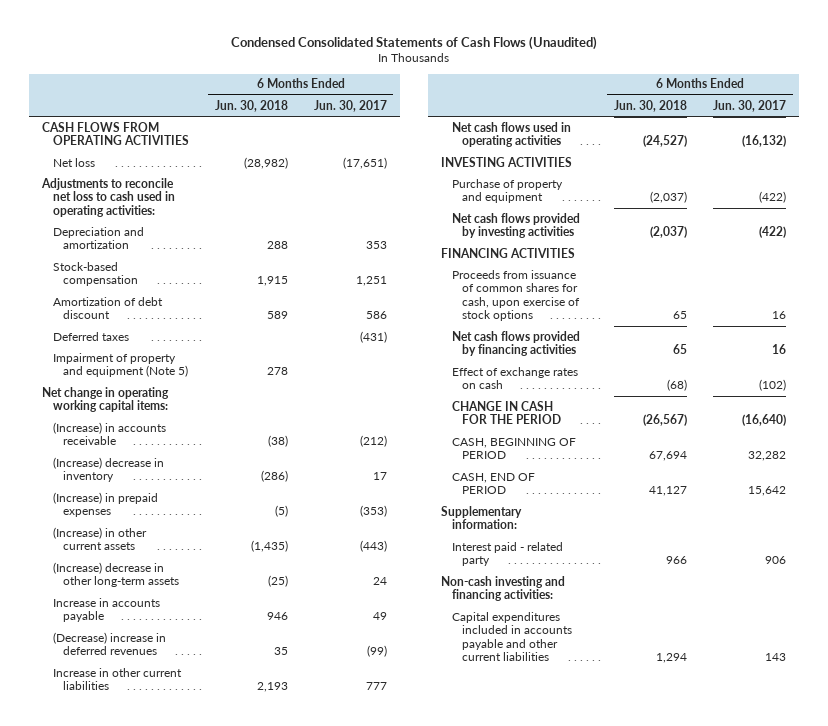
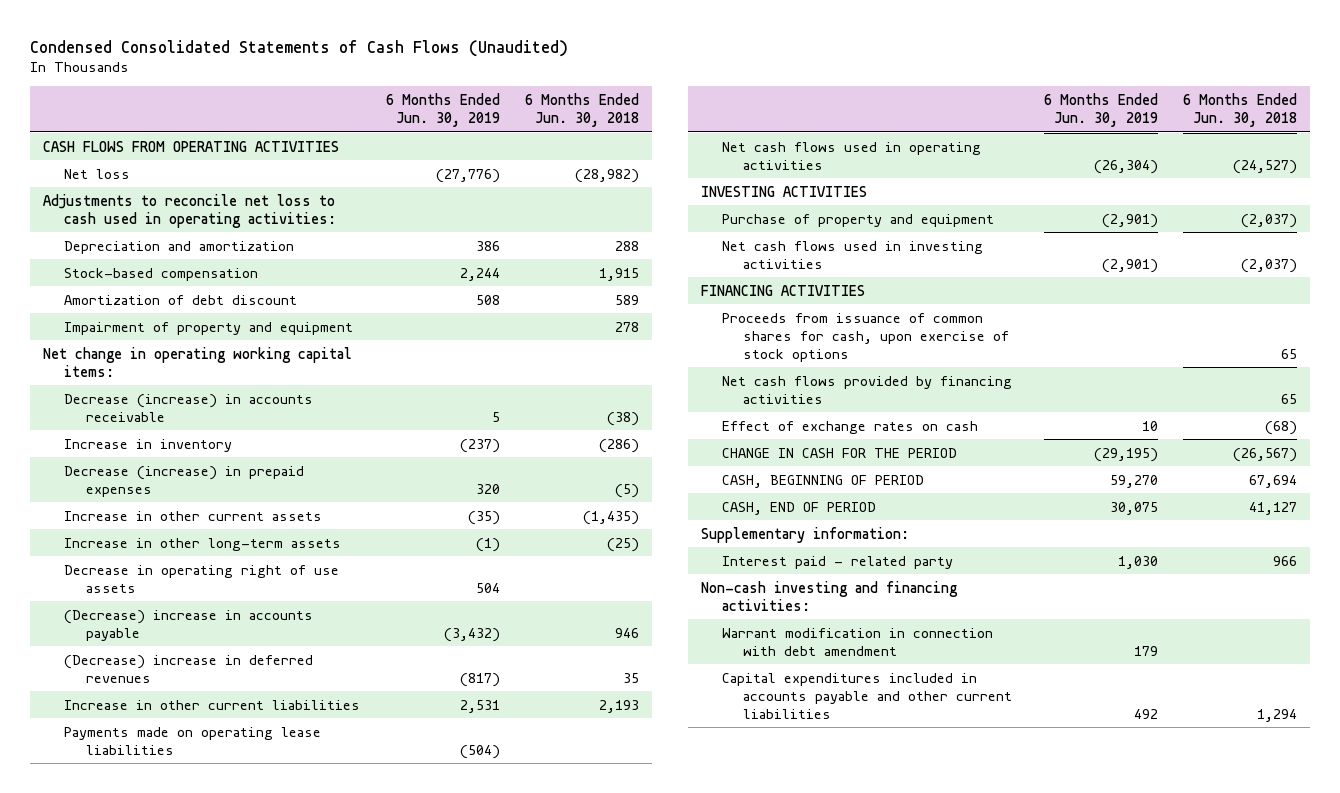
[313,99,387,112] Jun. 30, 2017 -> none
none -> [385,93,500,128] 6 Months Ended Jun. 30, 2019
[52,331,129,341] Deferred taxes -> none
[52,352,189,378] Impairment of property and equipment (Note 5) -> [64,321,354,335] Impairment of property and equipment
[52,421,166,446] (Increase) in accounts receivable -> [64,393,314,422] Decrease (increase) in accounts receivable
[52,456,164,483] (Increase) decrease in inventory -> [64,438,233,452] Increase in inventory
[52,491,158,518] (Increase) in prepaid expenses -> [64,465,305,497] Decrease (increase) in prepaid expenses
[52,526,147,551] (Increase) in other current assets -> [64,510,323,521] Increase in other current assets
[52,561,180,588] (Increase) decrease in other long-term assets -> [64,537,342,551] Increase in other long-term assets
none -> [64,564,340,593] Decrease in operating right of use assets
[52,597,160,623] Increase in accounts payable -> [64,609,314,641] (Decrease) increase in accounts payable
none -> [64,726,322,755] Payments made on operating lease liabilities
[451,212,580,239] Net cash flows provided by investing activities -> [722,240,984,269] Net cash flows used in investing activities
none -> [722,627,994,656] Warrant modification in connection with debt amendment

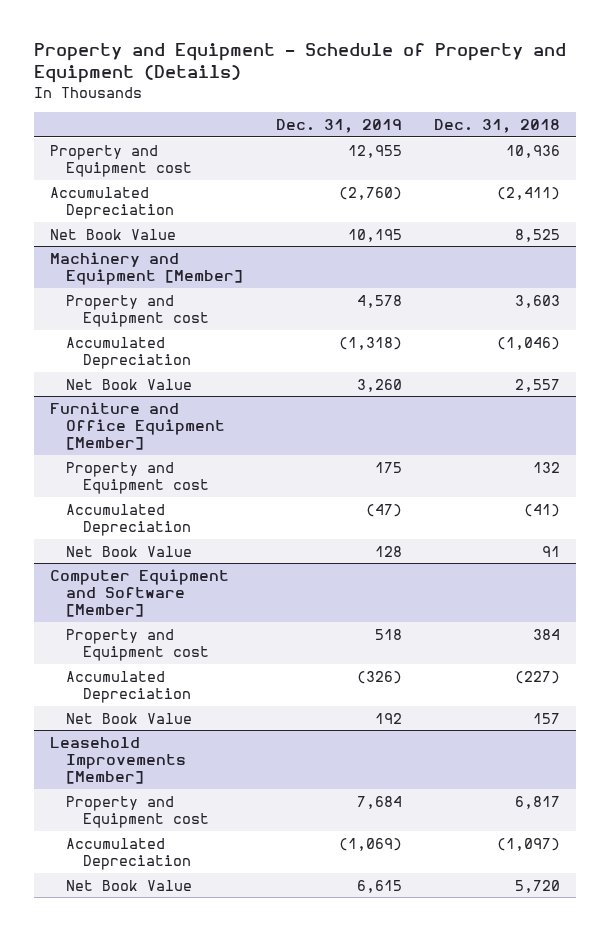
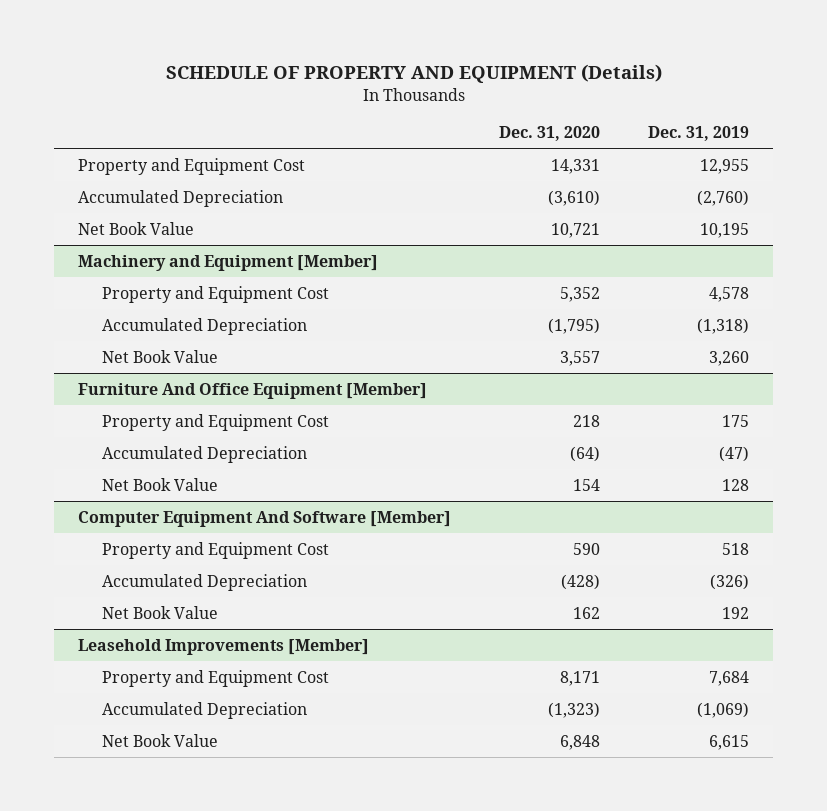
[34,43,567,84] Property and Equipment - Schedule of Property and Equipment (Details) -> [165,63,662,83] SCHEDULE OF PROPERTY AND EQUIPMENT (Details)
[434,118,561,133] Dec. 31, 2018 -> none
none -> [499,126,601,142] Dec. 31, 2020
[50,144,193,177] Property and Equipment cost -> [78,157,306,175] Property and Equipment Cost
[66,294,209,327] Property and Equipment cost -> [101,285,329,303] Property and Equipment Cost
[50,401,226,450] Furniture and Office Equipment [Member] -> [78,382,428,399] Furniture And Office Equipment [Member]
[66,461,209,494] Property and Equipment cost -> [101,413,329,431] Property and Equipment Cost
[50,568,230,617] Computer Equipment and Software [Member] -> [78,510,452,527] Computer Equipment And Software [Member]
[66,628,209,661] Property and Equipment cost -> [101,541,329,559] Property and Equipment Cost
[66,795,209,828] Property and Equipment cost -> [101,669,329,687] Property and Equipment Cost

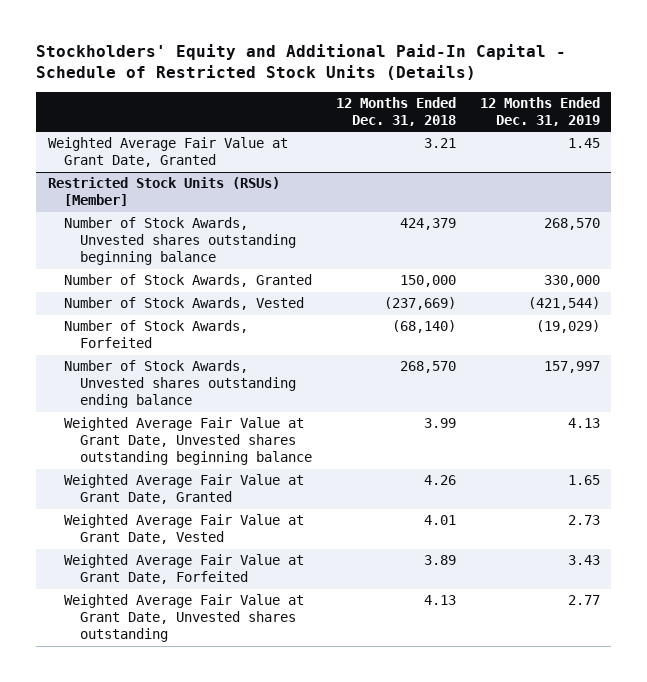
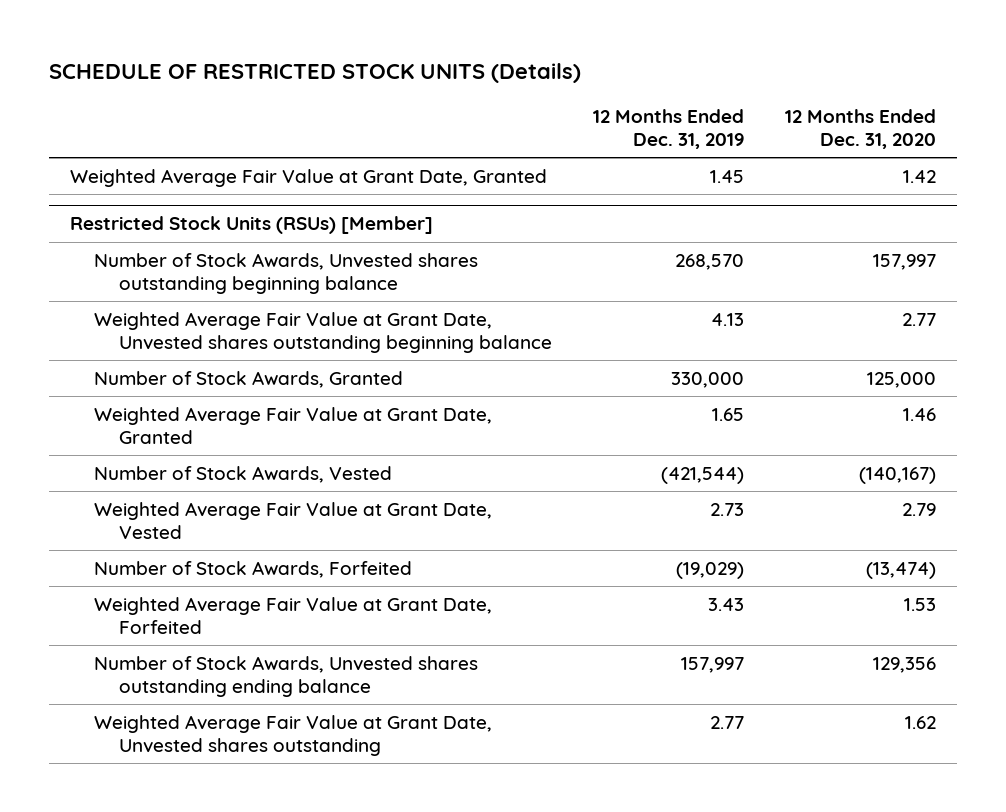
[36,44,567,81] Stockholders' Equity and Additional Paid-In Capital - Schedule of Restricted Stock Units (Details) -> [49,62,582,83] SCHEDULE OF RESTRICTED STOCK UNITS (Details)
[335,96,456,126] 12 Months Ended Dec. 31, 2018 -> none
none -> [785,109,937,149] 12 Months Ended Dec. 31, 2020
[63,274,312,288] Number of Stock Awards, Granted -> [94,371,404,389] Number of Stock Awards, Granted
[63,297,304,311] Number of Stock Awards, Vested -> [94,466,393,484] Number of Stock Awards, Vested
[63,320,248,349] Number of Stock Awards, Forfeited -> [94,561,413,579] Number of Stock Awards, Forfeited
[63,360,297,409] Number of Stock Awards, Unvested shares outstanding ending balance -> [94,656,479,697] Number of Stock Awards, Unvested shares outstanding ending balance

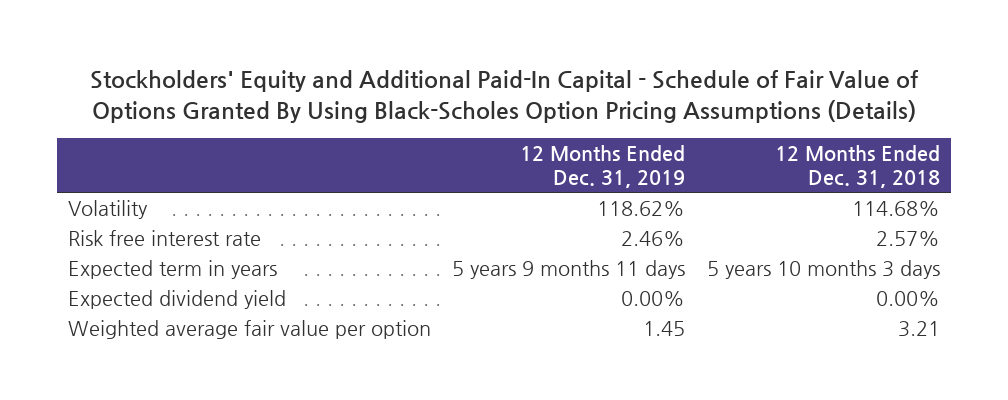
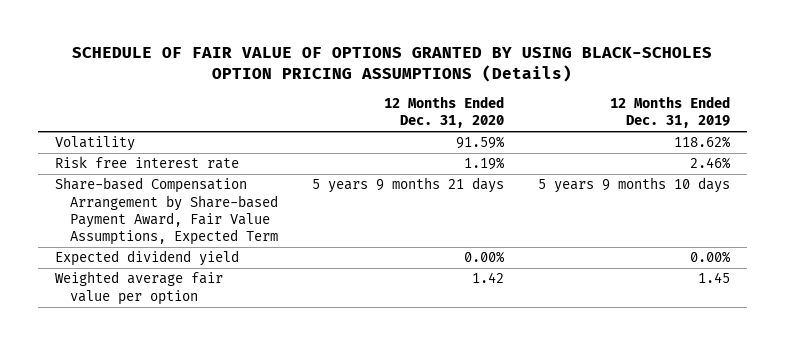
[89,70,919,124] Stockholders' Equity and Additional Paid-In Capital - Schedule of Fair Value of Options Granted By Using Black-Scholes Option Pricing Assumptions (Details) -> [72,47,713,83] SCHEDULE OF FAIR VALUE OF OPTIONS GRANTED BY USING BLACK-SCHOLES OPTION PRICING ASSUMPTIONS (Details)
[775,145,941,188] 12 Months Ended Dec. 31, 2018 -> none
none -> [383,95,504,129] 12 Months Ended Dec. 31, 2020
[67,260,277,280] Expected term in years -> none
none -> [54,177,278,246] Share-based Compensation Arrangement by Share-based Payment Award, Fair Value Assumptions, Expected Term

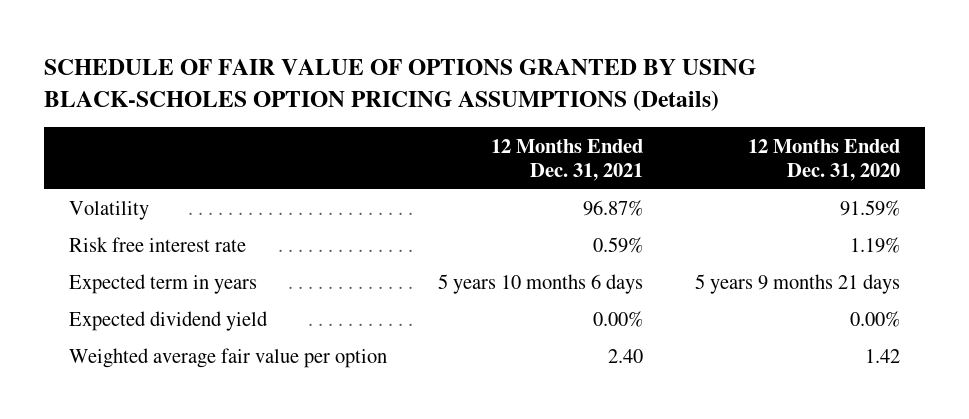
[609,95,730,129] 12 Months Ended Dec. 31, 2019 -> none
none -> [491,138,644,181] 12 Months Ended Dec. 31, 2021
[54,177,278,246] Share-based Compensation Arrangement by Share-based Payment Award, Fair Value Assumptions, Expected Term -> [69,274,258,295] Expected term in years

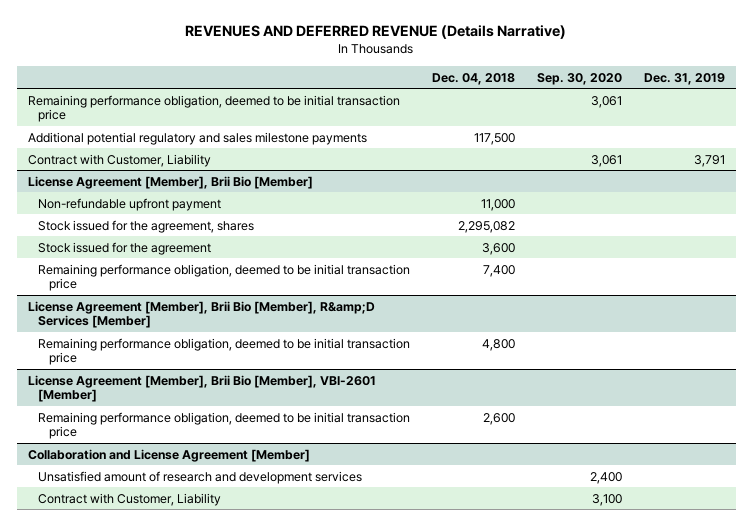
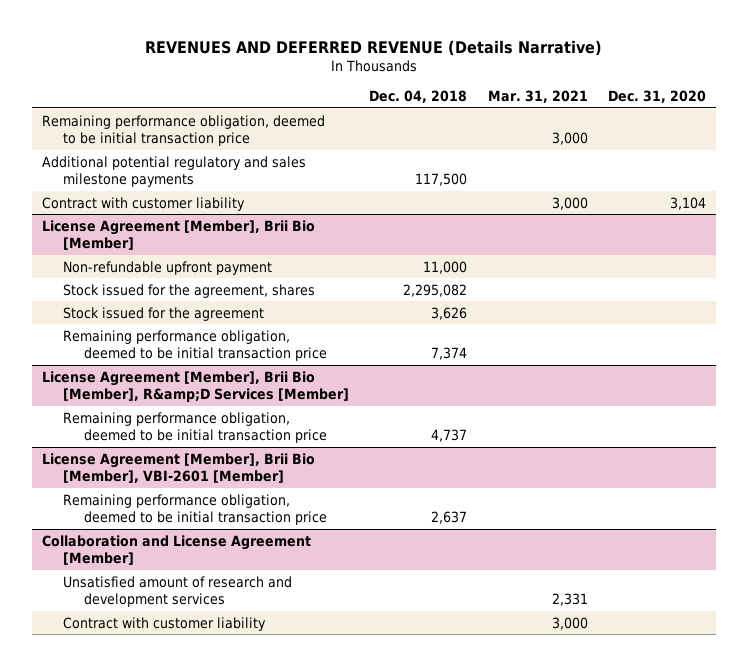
[536,72,622,85] Sep. 30, 2020 -> none
[643,72,725,85] Dec. 31, 2019 -> none
none -> [487,89,588,103] Mar. 31, 2021
none -> [607,89,706,103] Dec. 31, 2020
[27,153,211,167] Contract with Customer, Liability -> [42,196,246,211] Contract with customer liability
[482,242,516,255] 3,600 -> [431,306,468,320] 3,626
[483,264,516,277] 7,400 -> [431,346,468,360] 7,374
[482,338,516,351] 4,800 -> [431,428,468,442] 4,737
[483,412,516,425] 2,600 -> [431,510,468,524] 2,637
[38,492,222,506] Contract with Customer, Liability -> [63,616,267,631] Contract with customer liability

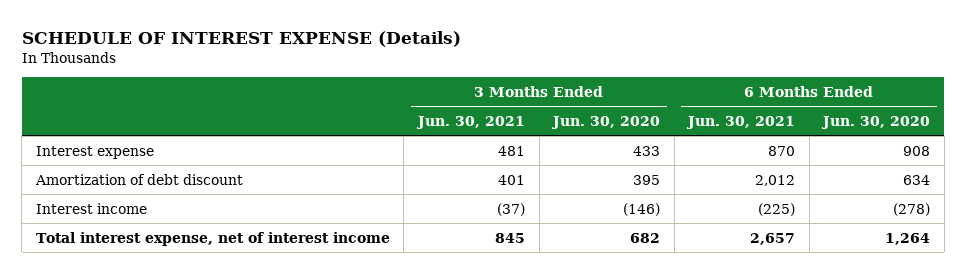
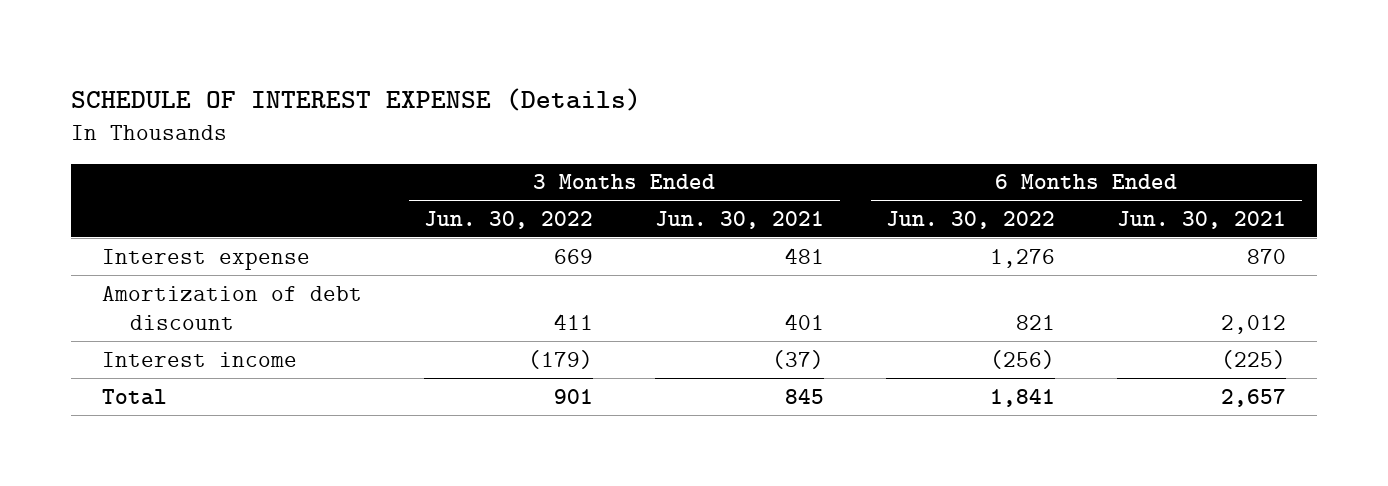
[551,115,661,129] Jun. 30, 2020 -> none
[821,115,931,129] Jun. 30, 2020 -> none
none -> [424,210,594,229] Jun. 30, 2022
none -> [886,210,1056,229] Jun. 30, 2022
[35,231,390,246] Total interest expense, net of interest income -> [102,388,168,405] Total

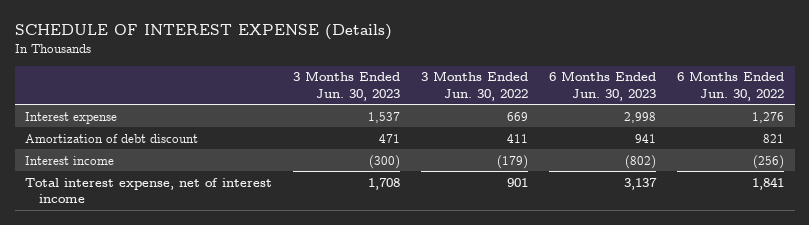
[655,210,825,229] Jun. 30, 2021 -> none
[1117,210,1287,229] Jun. 30, 2021 -> none
none -> [293,71,401,101] 3 Months Ended Jun. 30, 2023
none -> [549,71,657,101] 6 Months Ended Jun. 30, 2023
[102,388,168,405] Total -> [25,177,273,203] Total interest expense, net of interest income

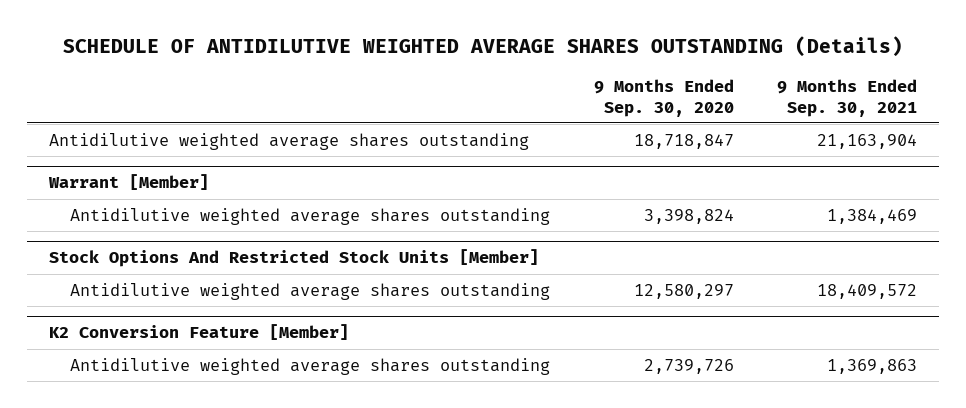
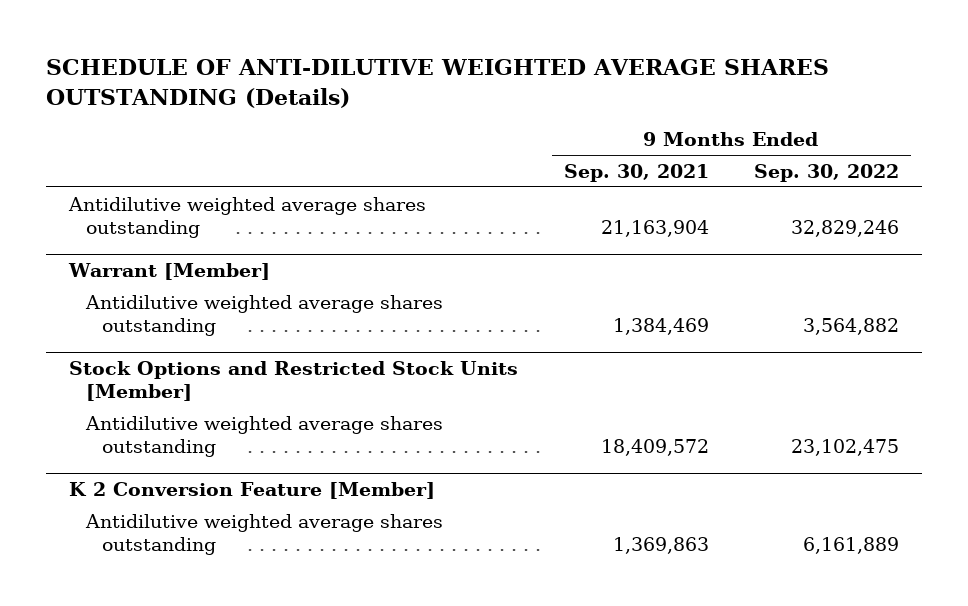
[63,36,904,58] SCHEDULE OF ANTIDILUTIVE WEIGHTED AVERAGE SHARES OUTSTANDING (Details) -> [46,59,830,108] SCHEDULE OF ANTI-DILUTIVE WEIGHTED AVERAGE SHARES OUTSTANDING (Details)
[593,78,734,117] 9 Months Ended Sep. 30, 2020 -> none
none -> [754,163,900,182] Sep. 30, 2022
[48,249,539,268] Stock Options And Restricted Stock Units [Member] -> [69,361,519,402] Stock Options and Restricted Stock Units [Member]
[48,324,349,341] K2 Conversion Feature [Member] -> [69,482,436,500] K 2 Conversion Feature [Member]

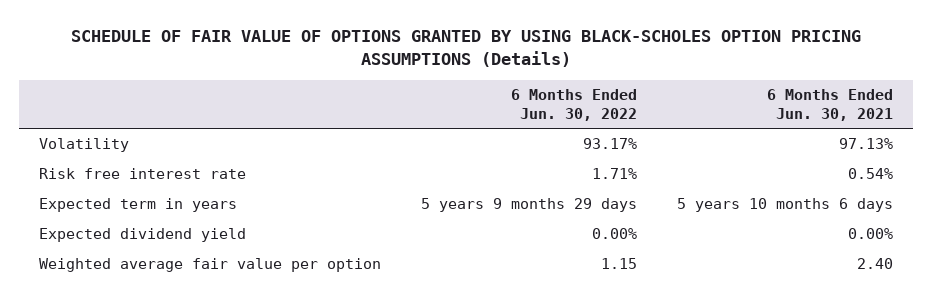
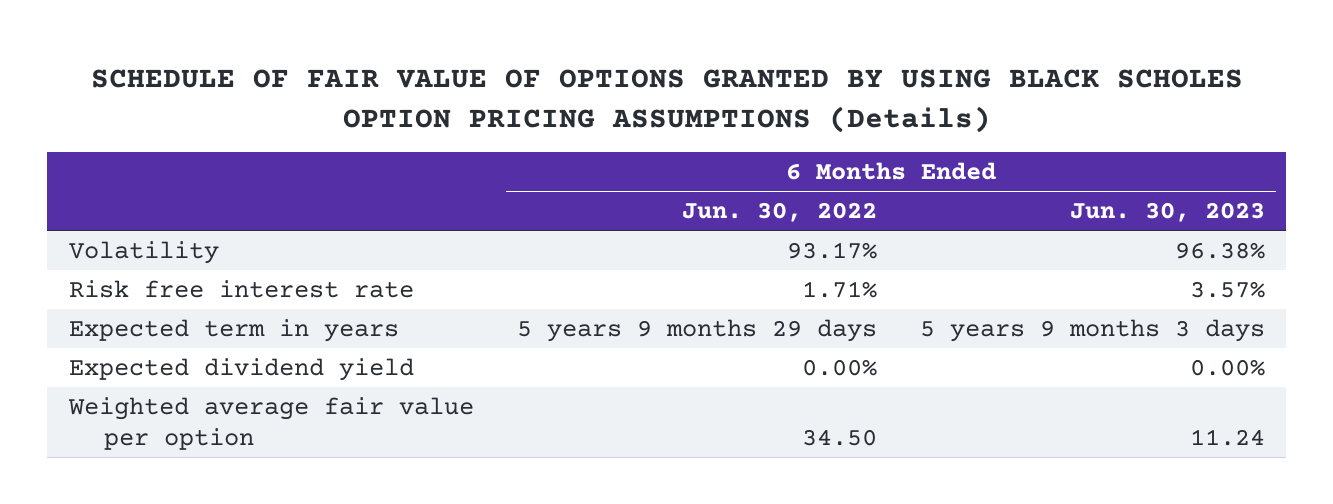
[70,30,861,68] SCHEDULE OF FAIR VALUE OF OPTIONS GRANTED BY USING BLACK-SCHOLES OPTION PRICING ASSUMPTIONS (Details) -> [90,68,1243,133] SCHEDULE OF FAIR VALUE OF OPTIONS GRANTED BY USING BLACK SCHOLES OPTION PRICING ASSUMPTIONS (Details)
[766,89,893,121] 6 Months Ended Jun. 30, 2021 -> none
none -> [1069,202,1265,223] Jun. 30, 2023
[600,258,637,270] 1.15 -> [801,429,877,447] 34.50

